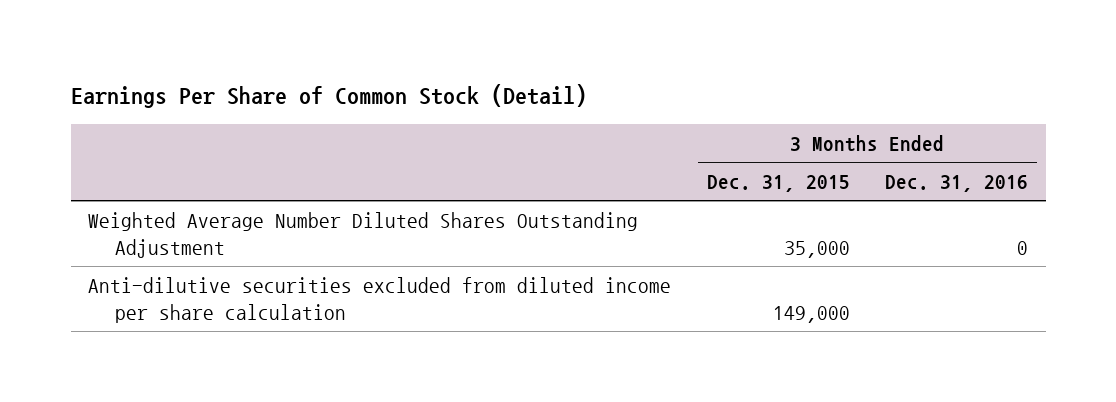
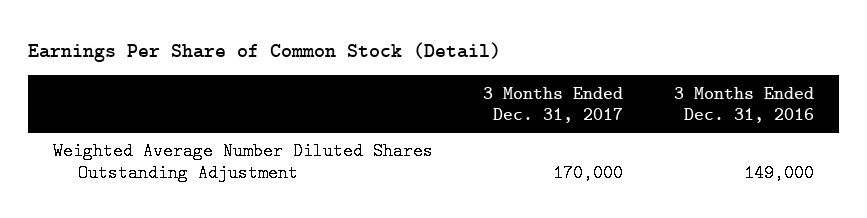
[706,175,850,193] Dec. 31, 2015 -> none
none -> [483,86,624,124] 3 Months Ended Dec. 31, 2017
[88,276,672,323] Anti-dilutive securities excluded from diluted income per share calculation -> none
[1016,240,1028,255] 0 -> [743,164,814,183] 149,000

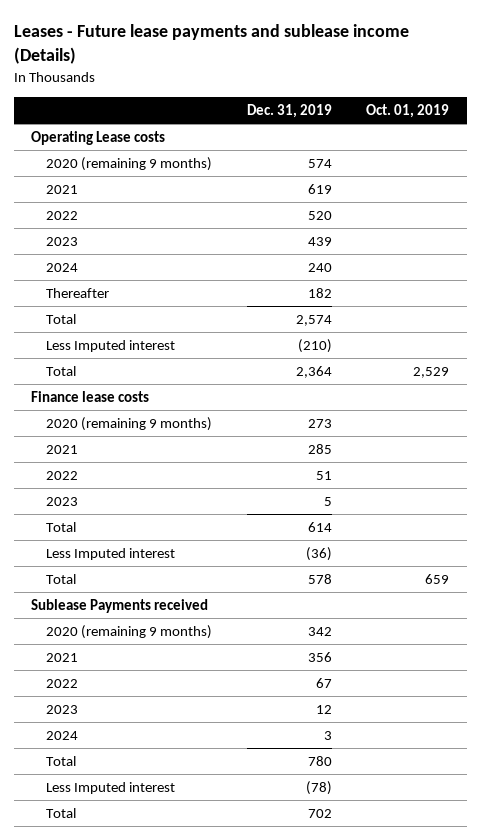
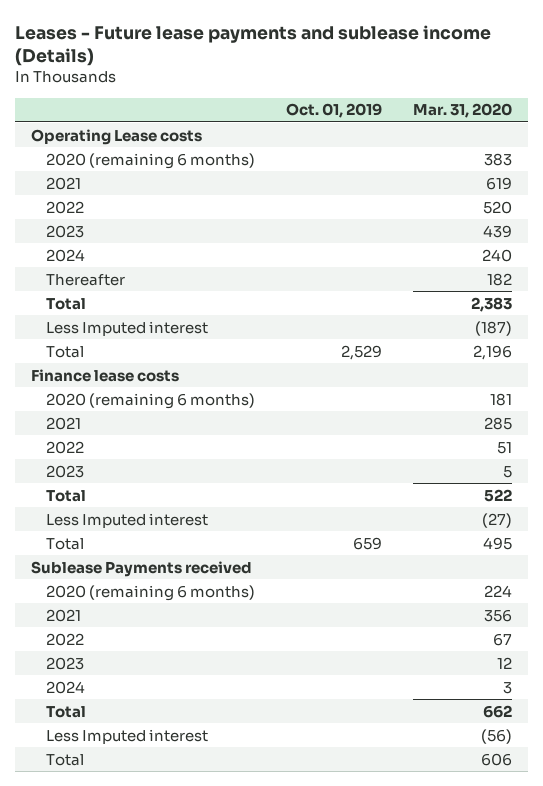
[246,103,332,118] Dec. 31, 2019 -> none
none -> [413,103,513,119] Mar. 31, 2020
[46,157,213,172] 2020 (remaining 9 months) -> [46,152,256,169] 2020 (remaining 6 months)
[46,417,213,432] 2020 (remaining 9 months) -> [46,392,256,409] 2020 (remaining 6 months)
[46,625,213,640] 2020 (remaining 9 months) -> [46,584,256,601] 2020 (remaining 6 months)

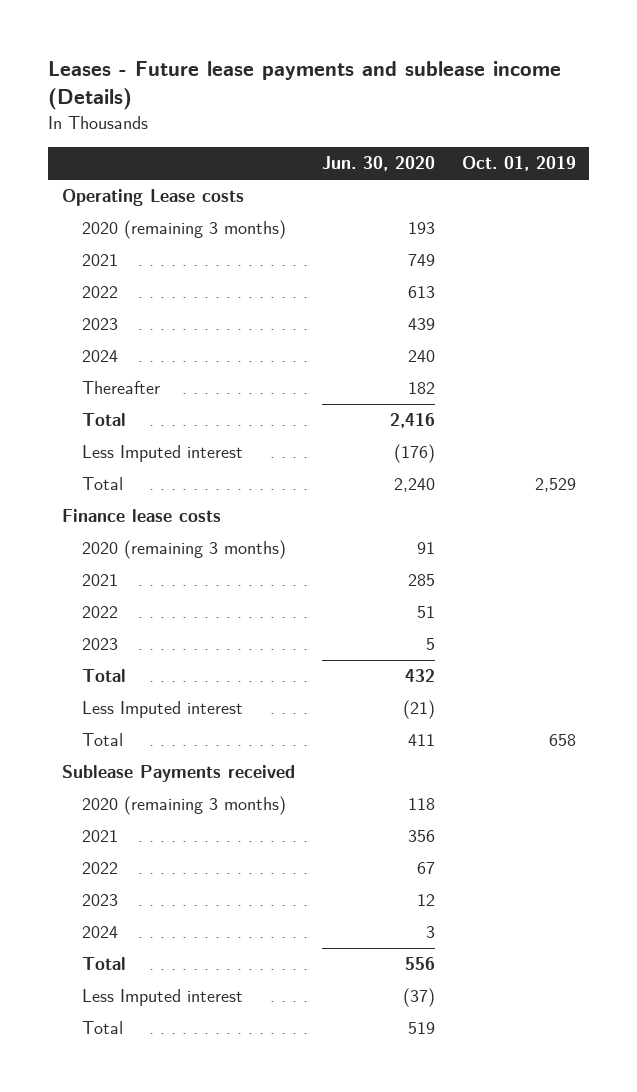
[413,103,513,119] Mar. 31, 2020 -> none
none -> [321,156,435,172] Jun. 30, 2020
[46,152,256,169] 2020 (remaining 6 months) -> [81,220,286,240] 2020 (remaining 3 months)
[46,392,256,409] 2020 (remaining 6 months) -> [81,540,286,560] 2020 (remaining 3 months)
[353,536,383,550] 659 -> [548,734,576,747] 658
[46,584,256,601] 2020 (remaining 6 months) -> [81,796,286,816] 2020 (remaining 3 months)

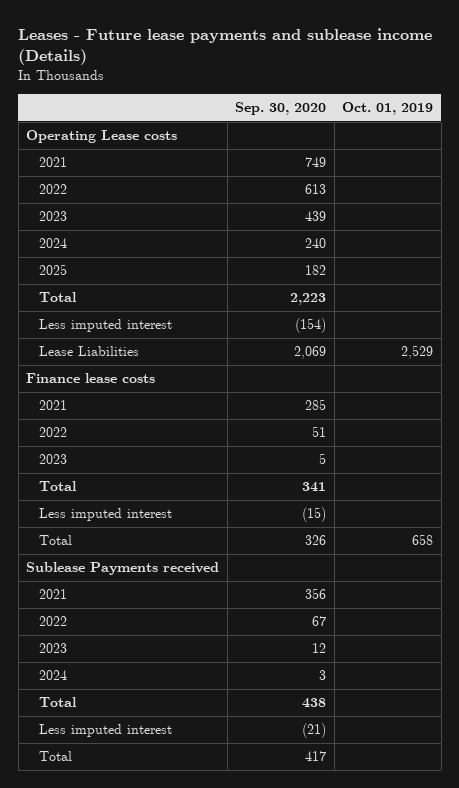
[321,156,435,172] Jun. 30, 2020 -> none
none -> [235,101,327,115] Sep. 30, 2020
[81,220,286,240] 2020 (remaining 3 months) -> none
[81,381,160,395] Thereafter -> none
none -> [39,264,68,276] 2025
[81,445,243,463] Less Imputed interest -> [39,319,173,333] Less imputed interest
[81,477,123,491] Total -> [39,346,140,357] Lease Liabilities
[81,540,286,560] 2020 (remaining 3 months) -> none
[81,701,243,719] Less Imputed interest -> [39,508,173,522] Less imputed interest
[81,796,286,816] 2020 (remaining 3 months) -> none
[81,989,243,1007] Less Imputed interest -> [39,724,173,738] Less imputed interest

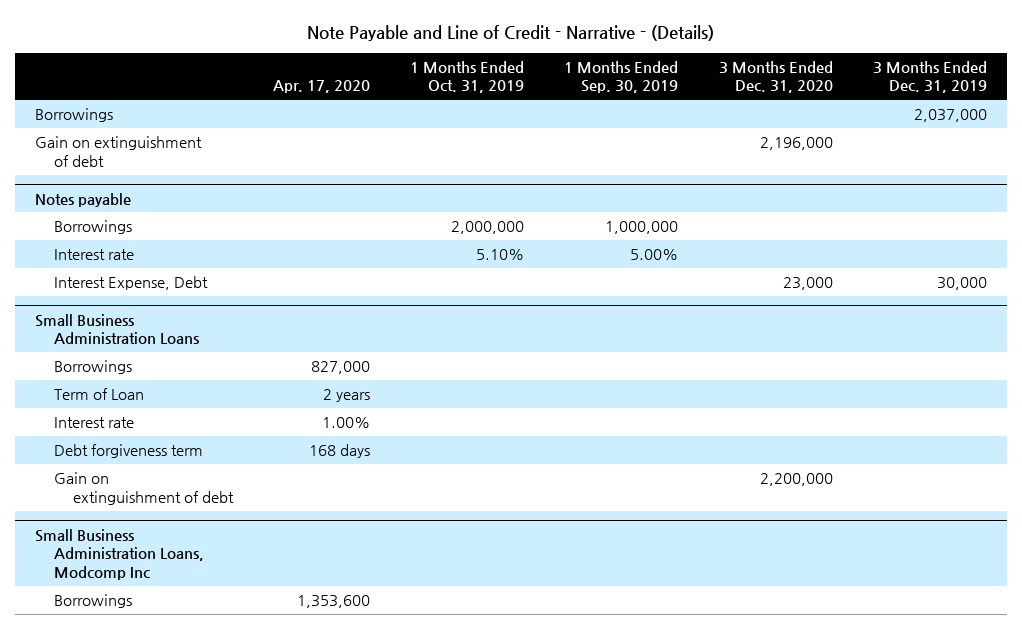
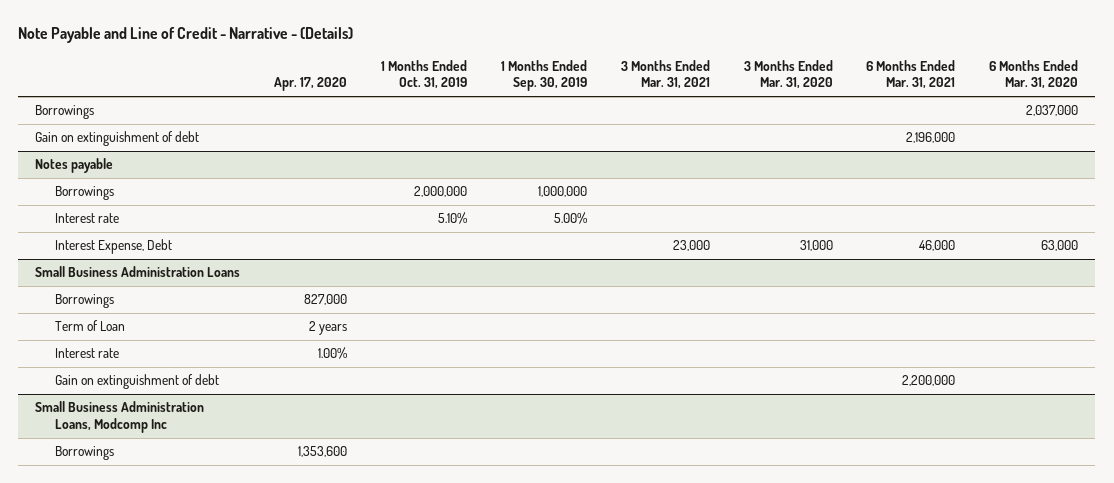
[718,60,833,94] 3 Months Ended Dec. 31, 2020 -> none
[872,60,987,94] 3 Months Ended Dec. 31, 2019 -> none
none -> [620,59,710,90] 3 Months Ended Mar. 31, 2021
none -> [743,59,833,90] 3 Months Ended Mar. 31, 2020
none -> [866,59,956,90] 6 Months Ended Mar. 31, 2021
none -> [989,59,1079,90] 6 Months Ended Mar. 31, 2020
[53,444,203,459] Debt forgiveness term -> none

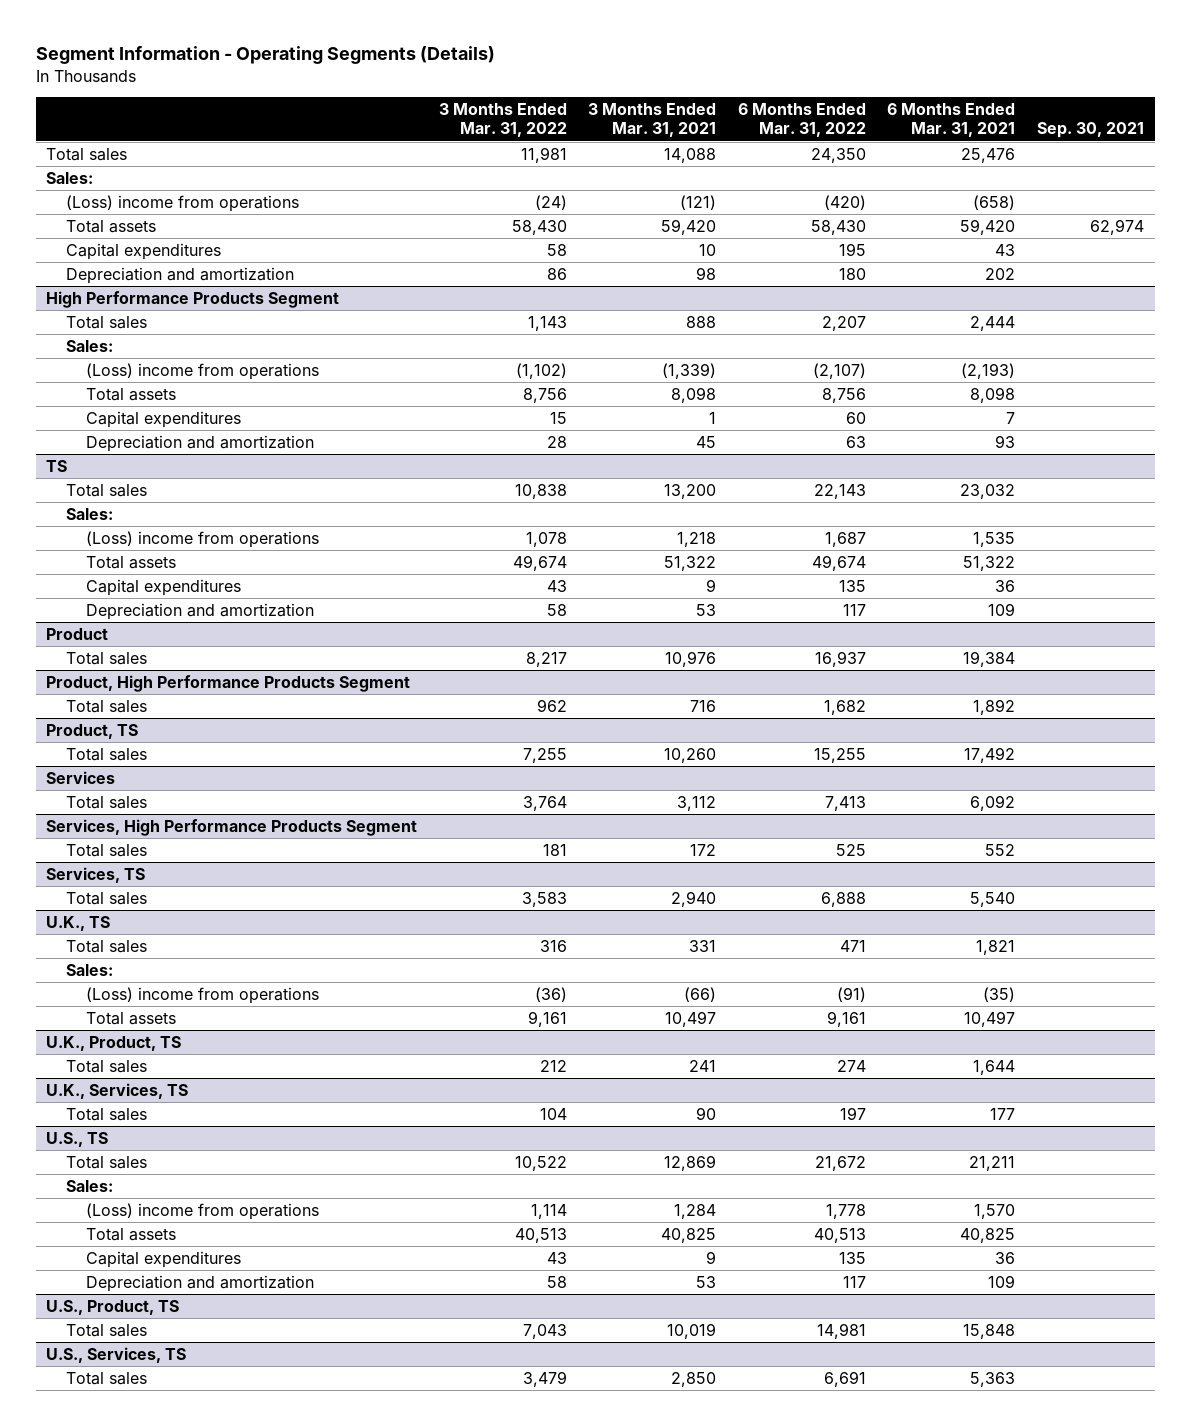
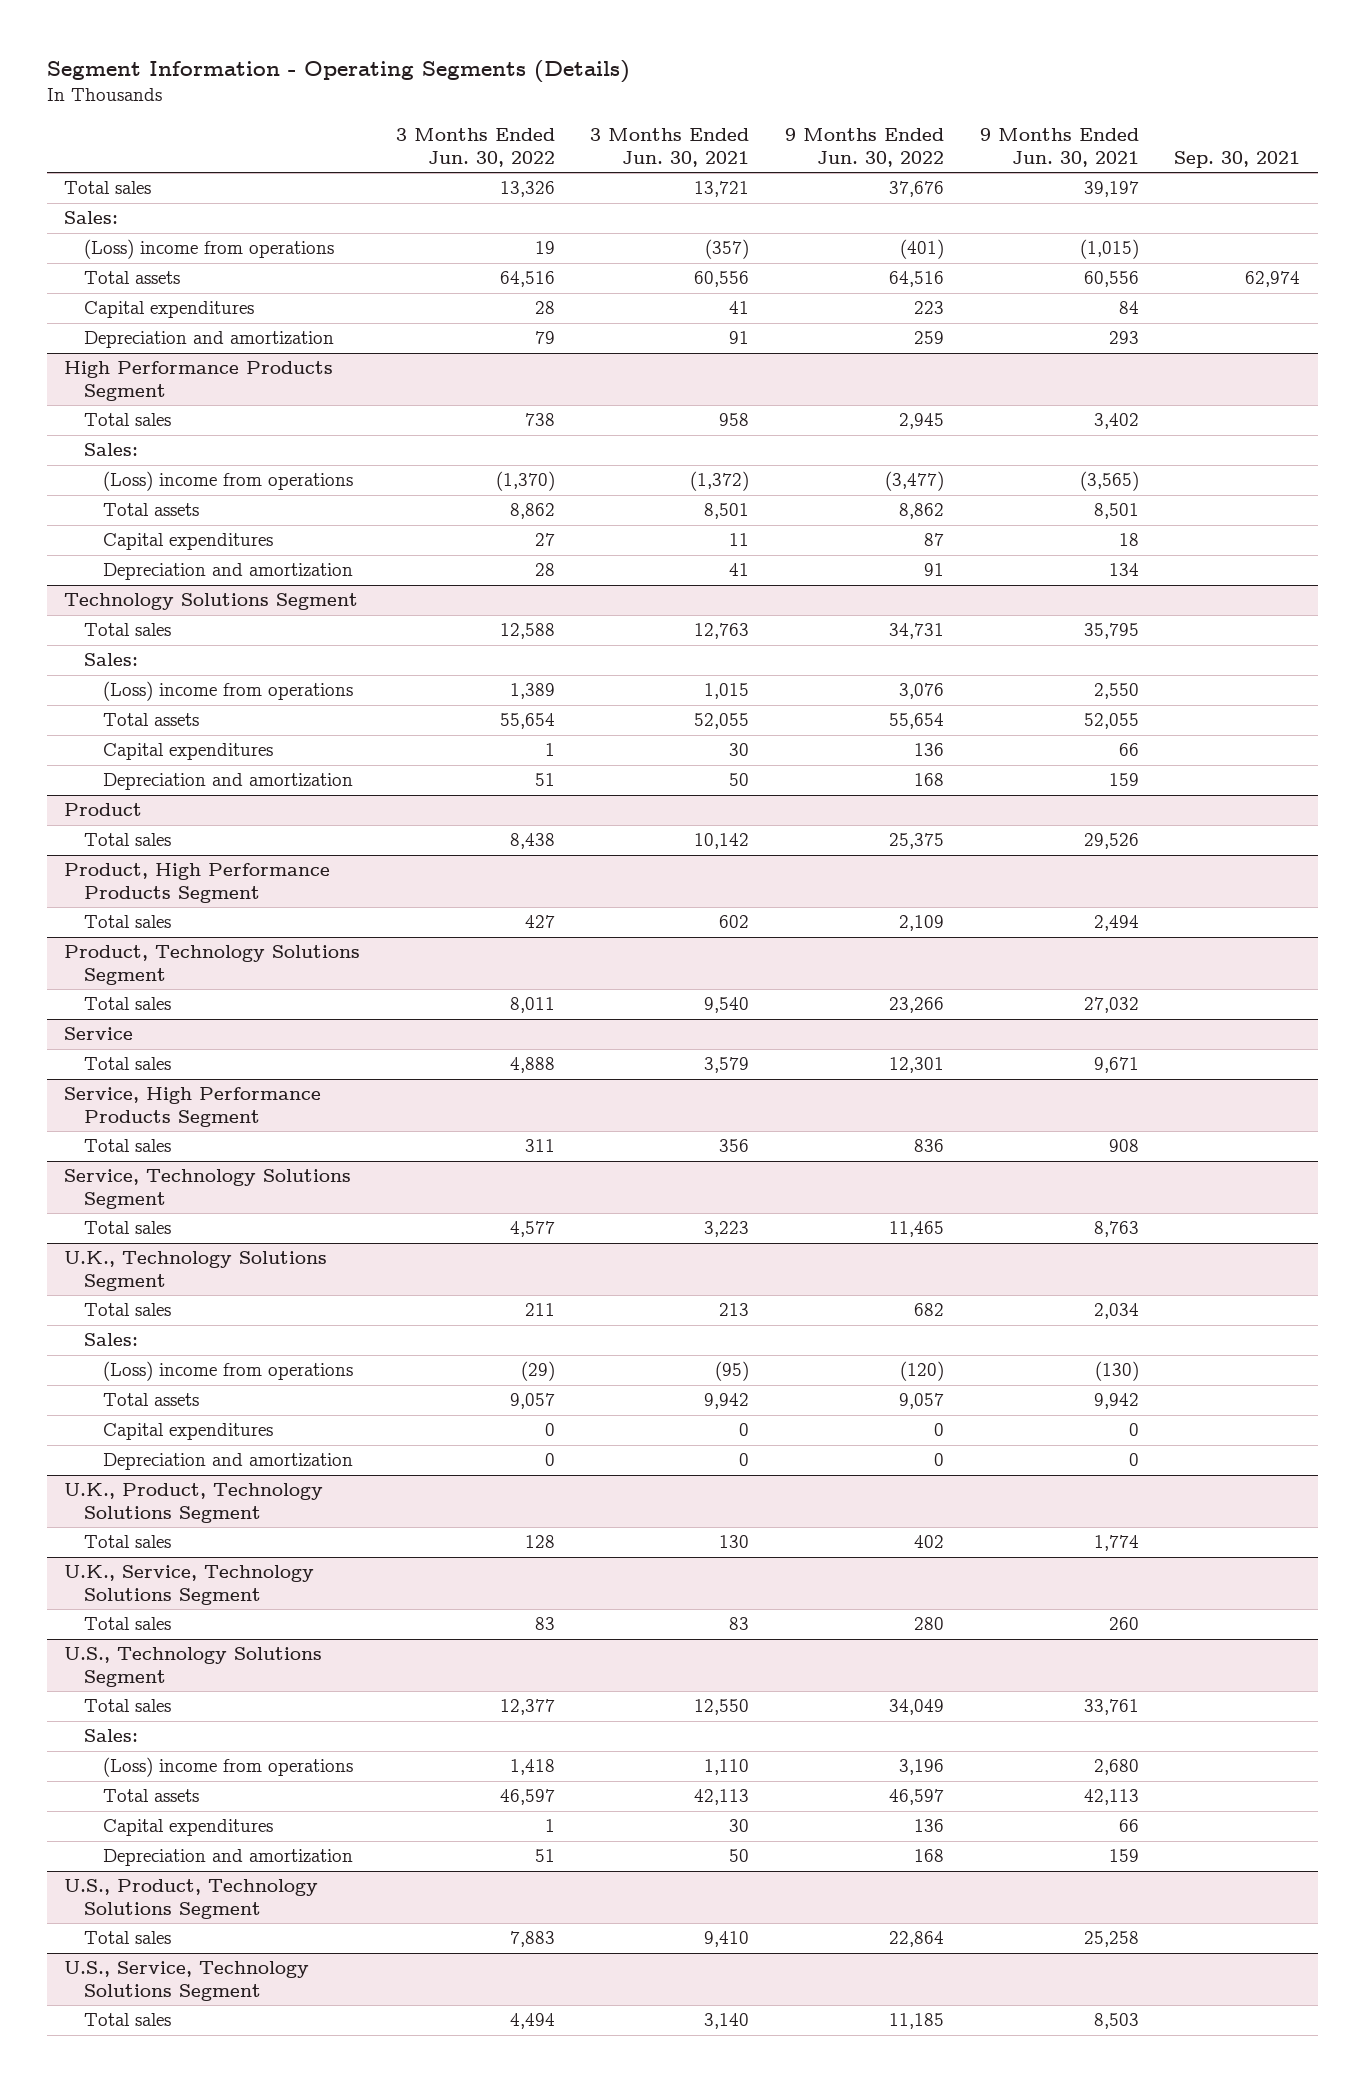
[438,103,567,138] 3 Months Ended Mar. 31, 2022 -> none
[588,103,717,138] 3 Months Ended Mar. 31, 2021 -> none
[737,103,866,138] 6 Months Ended Mar. 31, 2022 -> none
[887,103,1016,138] 6 Months Ended Mar. 31, 2021 -> none
none -> [395,128,555,167] 3 Months Ended Jun. 30, 2022
none -> [590,128,750,167] 3 Months Ended Jun. 30, 2021
none -> [785,128,945,167] 9 Months Ended Jun. 30, 2022
none -> [979,128,1139,167] 9 Months Ended Jun. 30, 2021
[46,459,68,472] TS -> [64,593,359,611] Technology Solutions Segment
[46,723,139,739] Product, TS -> none
[65,747,147,761] Total sales -> none
none -> [64,945,361,985] Product, Technology Solutions Segment
none -> [83,997,171,1011] Total sales
[46,770,116,784] Services -> [64,1027,134,1041] Service
[46,818,418,836] Services, High Performance Products Segment -> [64,1087,322,1127] Service, High Performance Products Segment
[46,866,146,883] Services, TS -> none
[65,891,147,905] Total sales -> none
[46,915,111,931] U.K., TS -> none
[65,939,147,953] Total sales -> none
[65,963,113,976] Sales: -> none
[85,986,319,1004] (Loss) income from operations -> none
[85,1011,176,1025] Total assets -> none
[46,1035,182,1051] U.K., Product, TS -> none
[65,1059,147,1073] Total sales -> none
[46,1082,189,1099] U.K., Services, TS -> none
[65,1107,147,1121] Total sales -> none
[46,1131,109,1147] U.S., TS -> none
[65,1155,147,1169] Total sales -> none
[65,1179,113,1192] Sales: -> none
[85,1202,319,1220] (Loss) income from operations -> none
[85,1227,176,1241] Total assets -> none
[85,1250,241,1268] Capital expenditures -> none
[85,1274,314,1292] Depreciation and amortization -> none
[46,1299,180,1315] U.S., Product, TS -> none
[65,1323,147,1337] Total sales -> none
[46,1346,187,1363] U.S., Services, TS -> none
[65,1371,147,1385] Total sales -> none
none -> [64,1169,352,1209] Service, Technology Solutions Segment
none -> [83,1221,171,1235] Total sales
none -> [64,1251,328,1291] U.K., Technology Solutions Segment
none -> [83,1303,171,1317] Total sales
none -> [83,1333,138,1347] Sales:
none -> [102,1361,353,1382] (Loss) income from operations
none -> [102,1393,199,1407] Total assets
none -> [102,1423,273,1441] Capital expenditures
none -> [102,1453,353,1471] Depreciation and amortization
none -> [64,1483,324,1523] U.K., Product, Technology Solutions Segment
none -> [83,1535,171,1549] Total sales
none -> [64,1565,315,1605] U.K., Service, Technology Solutions Segment
none -> [83,1617,171,1631] Total sales
none -> [64,1647,323,1687] U.S., Technology Solutions Segment
none -> [83,1699,171,1713] Total sales
none -> [83,1729,138,1743] Sales:
none -> [102,1757,353,1778] (Loss) income from operations
none -> [102,1789,199,1803] Total assets
none -> [102,1819,273,1837] Capital expenditures
none -> [102,1849,353,1867] Depreciation and amortization
none -> [64,1879,319,1919] U.S., Product, Technology Solutions Segment
none -> [83,1931,171,1945] Total sales
none -> [64,1961,310,2001] U.S., Service, Technology Solutions Segment
none -> [83,2013,171,2027] Total sales

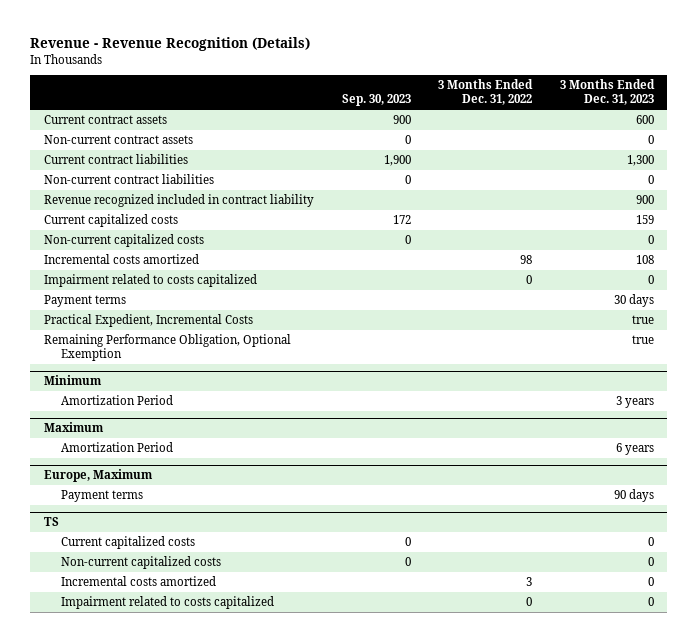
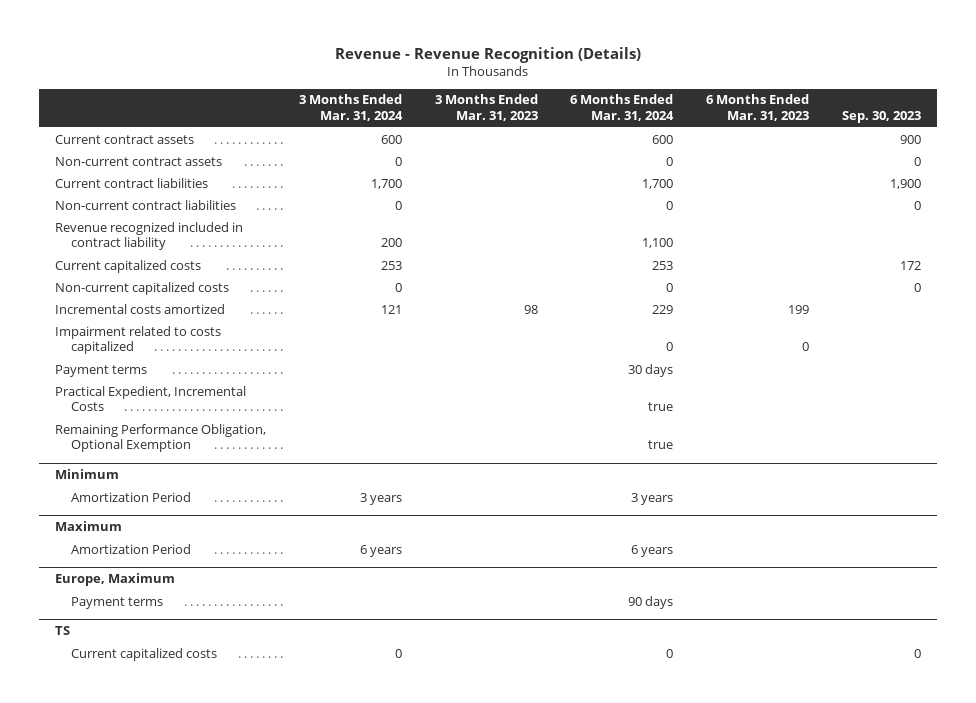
[438,79,534,106] 3 Months Ended Dec. 31, 2022 -> none
[559,79,655,106] 3 Months Ended Dec. 31, 2023 -> none
none -> [298,94,403,122] 3 Months Ended Mar. 31, 2024
none -> [434,94,538,122] 3 Months Ended Mar. 31, 2023
none -> [570,94,675,122] 6 Months Ended Mar. 31, 2024
none -> [705,94,809,122] 6 Months Ended Mar. 31, 2023
[61,556,222,570] Non-current capitalized costs -> none
[61,576,217,587] Incremental costs amortized -> none
[61,596,275,610] Impairment related to costs capitalized -> none

